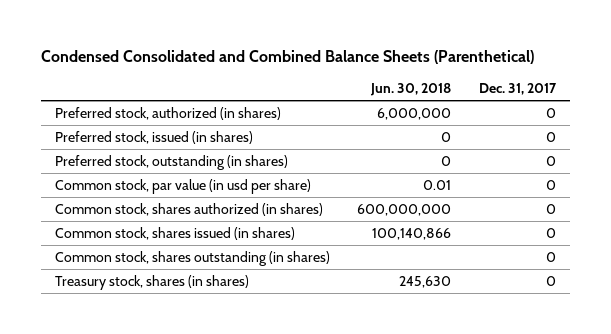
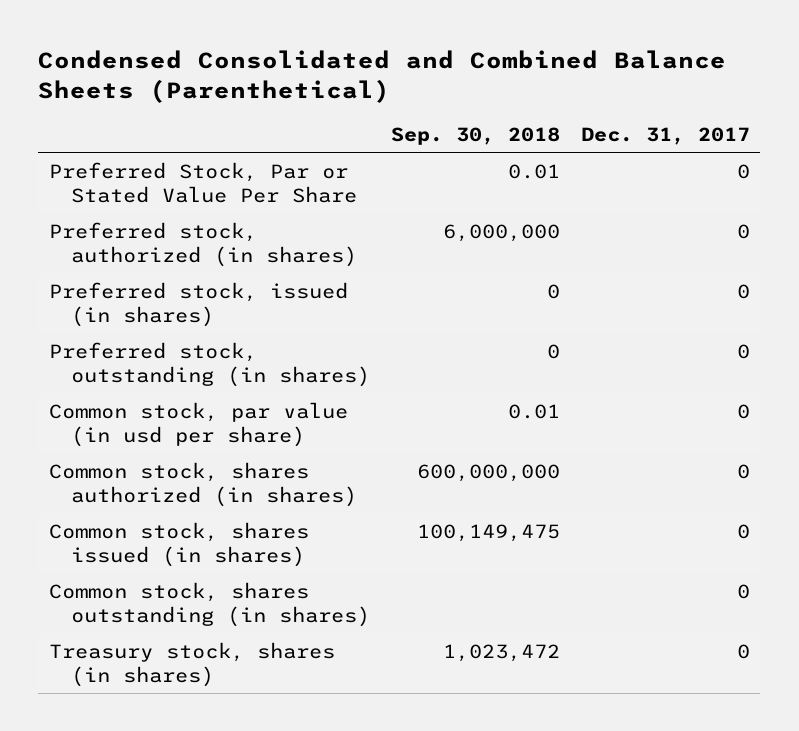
[370,83,452,97] Jun. 30, 2018 -> none
none -> [390,127,560,146] Sep. 30, 2018
none -> [48,161,357,204] Preferred Stock, Par or Stated Value Per Share

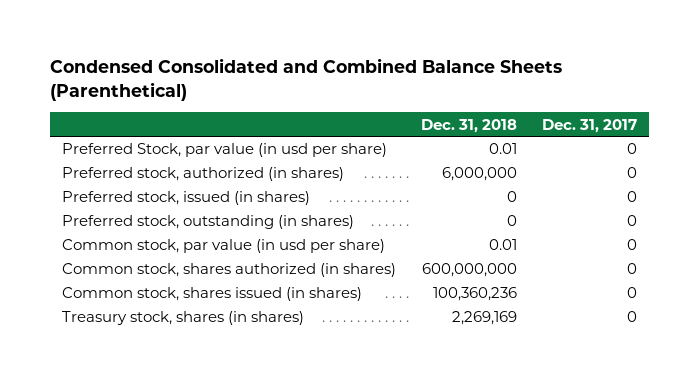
[390,127,560,146] Sep. 30, 2018 -> none
none -> [421,118,518,133] Dec. 31, 2018
[48,161,357,204] Preferred Stock, Par or Stated Value Per Share -> [62,143,388,158] Preferred Stock, par value (in usd per share)
[48,581,370,628] Common stock, shares outstanding (in shares) -> none

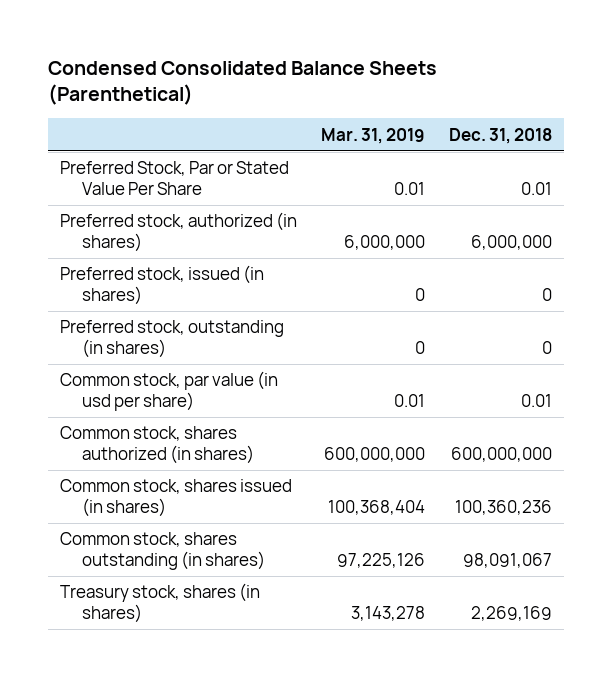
[49,58,562,102] Condensed Consolidated and Combined Balance Sheets (Parenthetical) -> [48,60,438,106] Condensed Consolidated Balance Sheets (Parenthetical)
[541,118,637,133] Dec. 31, 2017 -> none
none -> [320,127,425,144] Mar. 31, 2019
[62,143,388,158] Preferred Stock, par value (in usd per share) -> [60,161,290,195] Preferred Stock, Par or Stated Value Per Share
none -> [60,532,265,570] Common stock, shares outstanding (in shares)

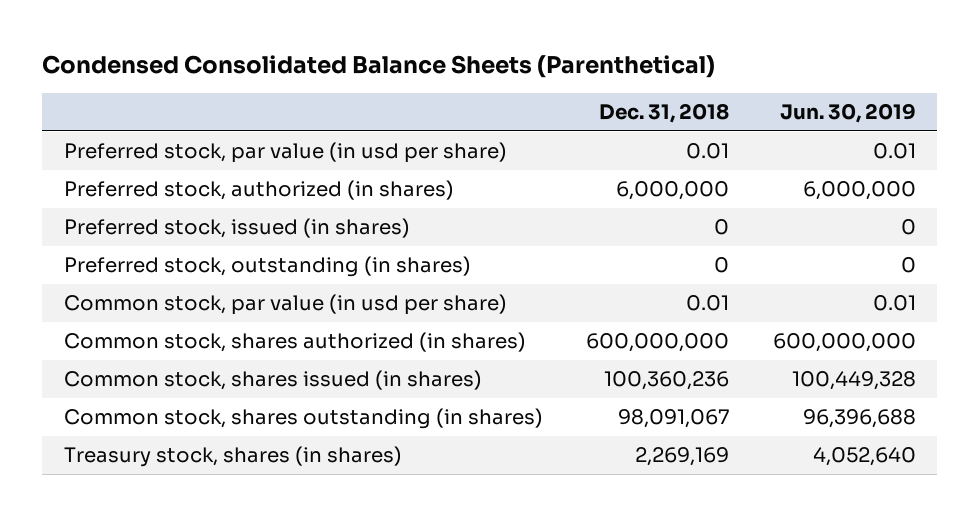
[320,127,425,144] Mar. 31, 2019 -> none
none -> [779,102,916,123] Jun. 30, 2019
[60,161,290,195] Preferred Stock, Par or Stated Value Per Share -> [63,142,507,164] Preferred stock, par value (in usd per share)

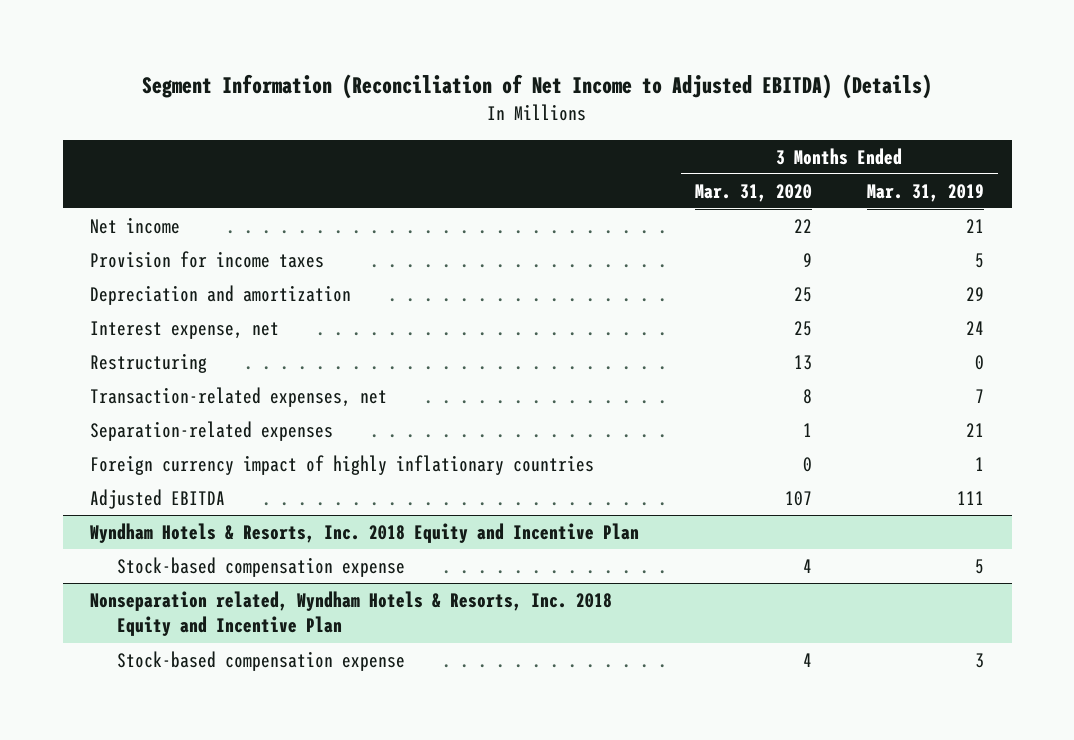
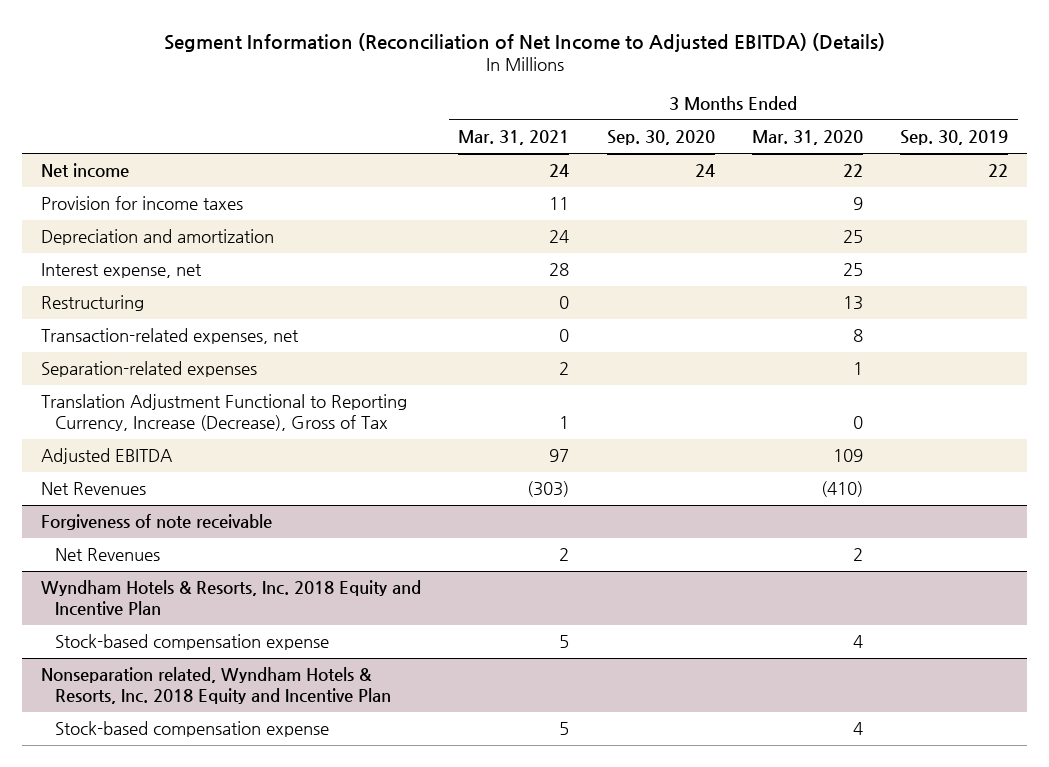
[866,183,984,202] Mar. 31, 2019 -> none
none -> [458,130,570,146] Mar. 31, 2021
none -> [606,130,715,146] Sep. 30, 2020
none -> [900,130,1009,146] Sep. 30, 2019
[90,454,595,475] Foreign currency impact of highly inflationary countries -> [40,394,407,432] Translation Adjustment Functional to Reporting Currency, Increase (Decrease), Gross of Tax
[784,490,812,506] 107 -> [832,449,863,463] 109
none -> [40,482,146,496] Net Revenues
none -> [40,514,272,531] Forgiveness of note receivable
none -> [55,548,161,562] Net Revenues

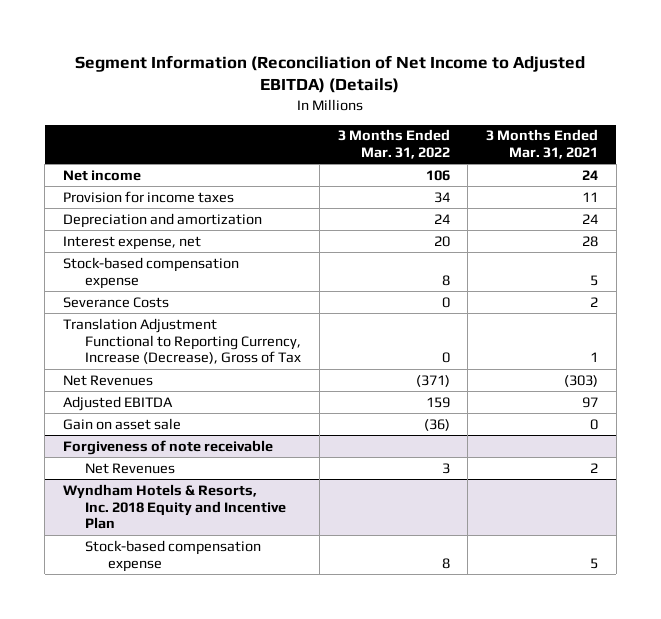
[606,130,715,146] Sep. 30, 2020 -> none
[751,130,863,146] Mar. 31, 2020 -> none
[900,130,1009,146] Sep. 30, 2019 -> none
none -> [337,129,450,160] 3 Months Ended Mar. 31, 2022
[40,295,144,312] Restructuring -> none
[40,328,299,345] Transaction-related expenses, net -> none
[40,361,257,378] Separation-related expenses -> none
none -> [63,256,240,289] Stock-based compensation expense
none -> [63,296,170,308] Severance Costs
[40,448,173,465] Adjusted EBITDA -> [63,395,174,411] Adjusted EBITDA
none -> [63,417,182,430] Gain on asset sale
[40,667,392,705] Nonseparation related, Wyndham Hotels & Resorts, Inc. 2018 Equity and Incentive Plan -> none
[55,721,330,738] Stock-based compensation expense -> none

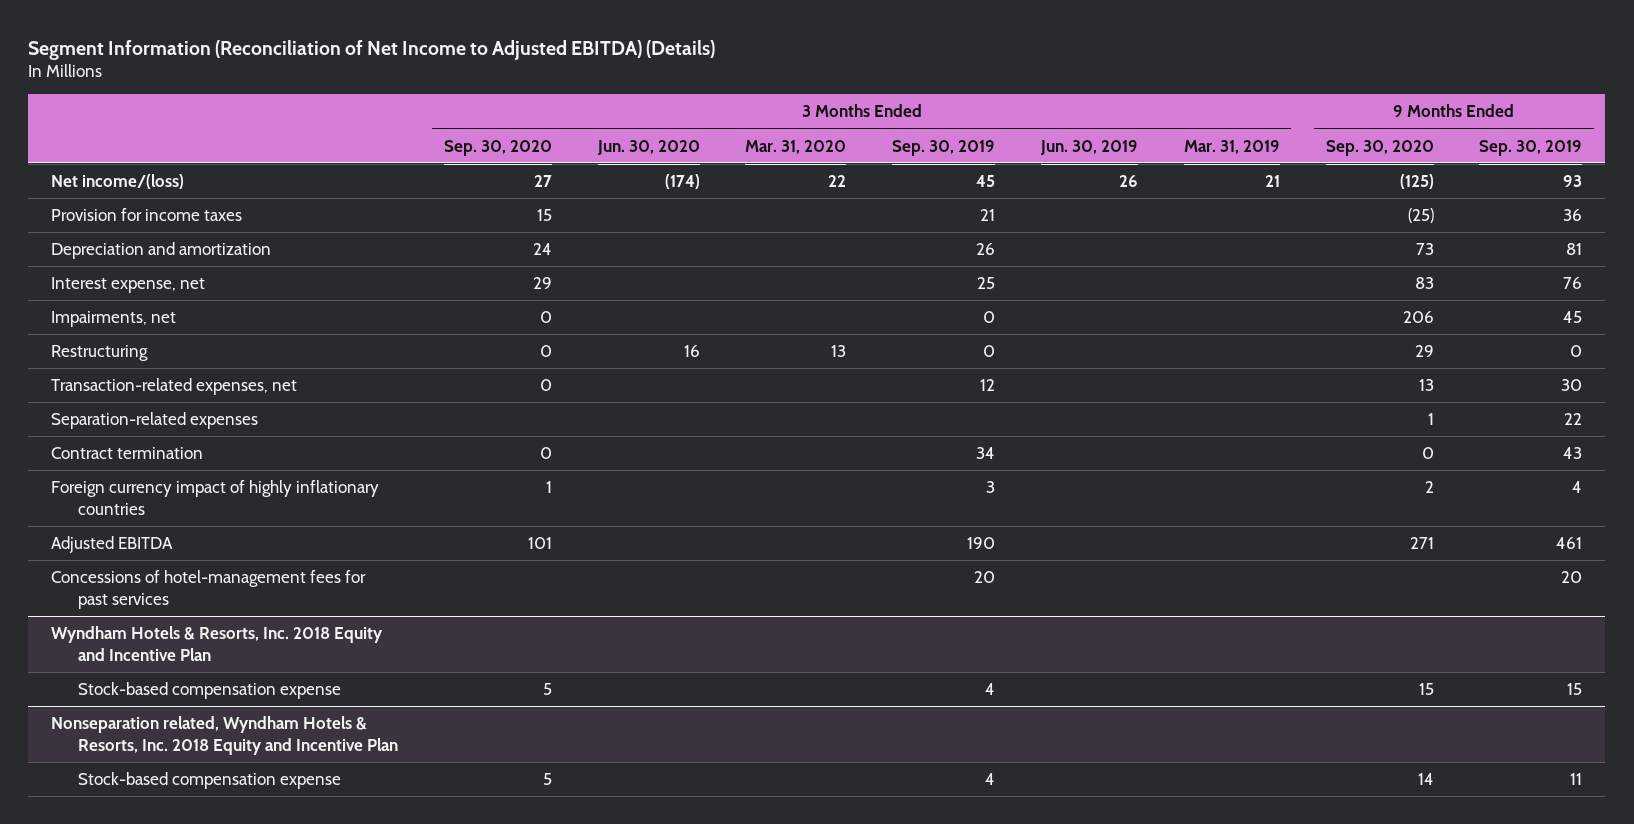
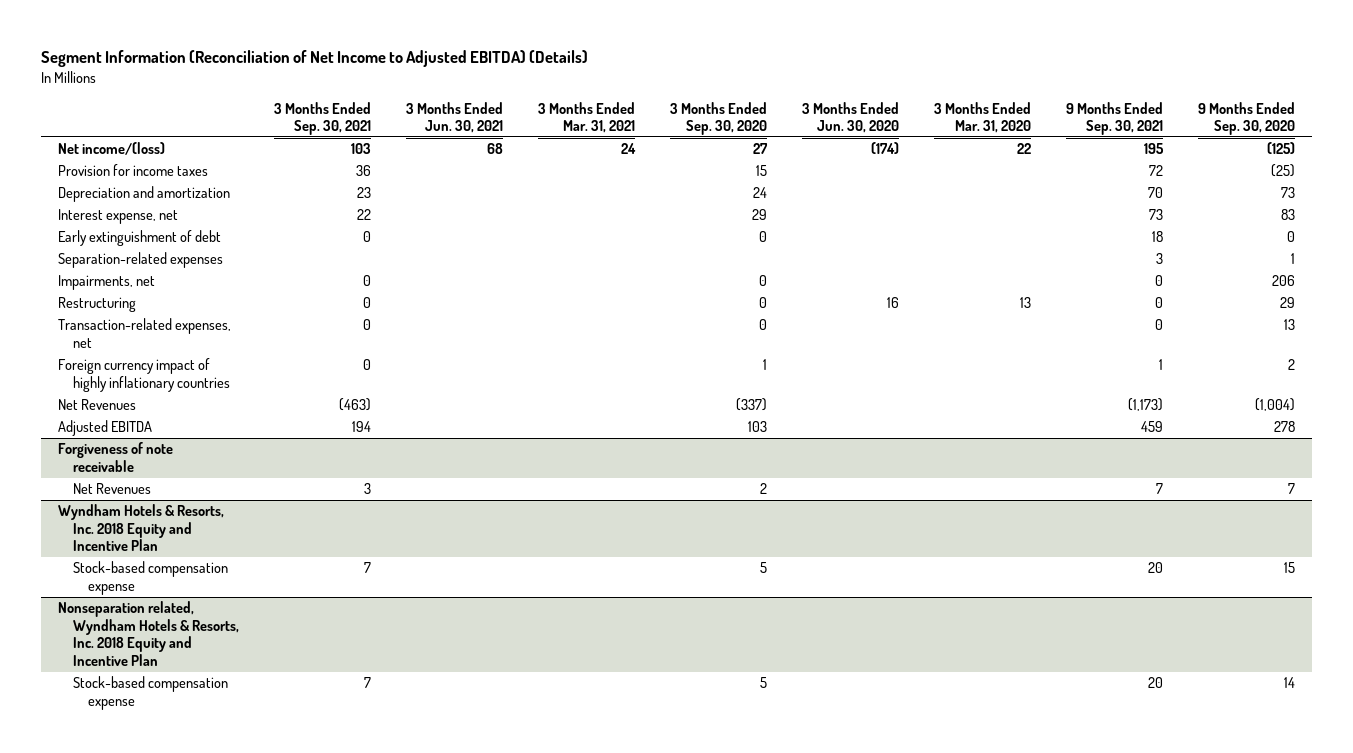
[892,139,996,156] Sep. 30, 2019 -> none
[1040,139,1139,155] Jun. 30, 2019 -> none
[1183,139,1280,154] Mar. 31, 2019 -> none
[1479,139,1583,156] Sep. 30, 2019 -> none
none -> [274,101,372,135] 3 Months Ended Sep. 30, 2021
none -> [406,101,504,133] 3 Months Ended Jun. 30, 2021
none -> [538,101,636,133] 3 Months Ended Mar. 31, 2021
none -> [1065,101,1163,135] 9 Months Ended Sep. 30, 2021
none -> [58,230,222,247] Early extinguishment of debt
[51,412,259,430] Separation-related expenses -> [58,252,224,269] Separation-related expenses
[51,447,204,460] Contract termination -> none
[51,570,367,609] Concessions of hotel-management fees for past services -> none
none -> [58,399,137,411] Net Revenues
[527,537,552,550] 101 -> [748,421,768,433] 103
[1409,537,1434,550] 271 -> [1273,421,1295,433] 278
none -> [58,442,174,472] Forgiveness of note receivable
none -> [73,483,152,495] Net Revenues

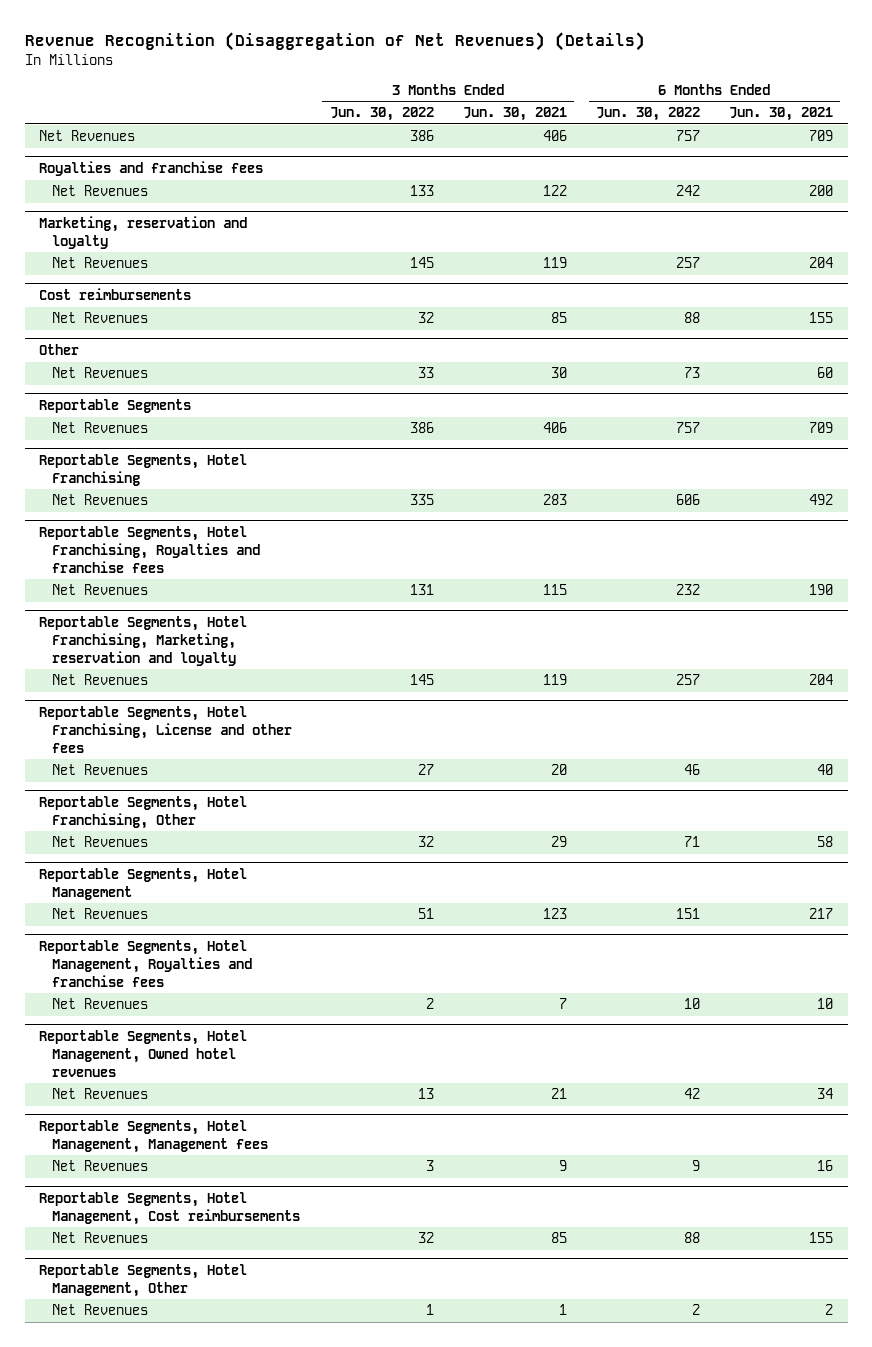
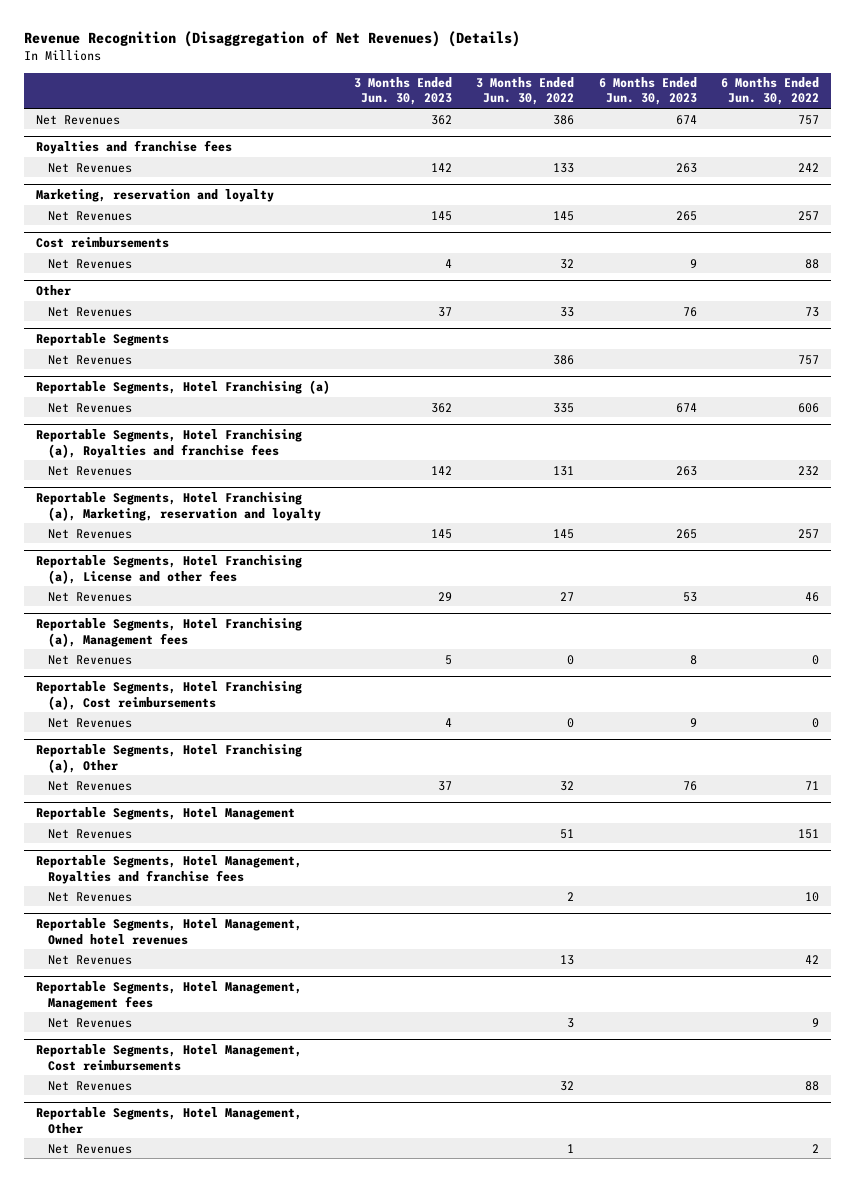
[462,107,567,122] Jun. 30, 2021 -> none
[729,107,834,122] Jun. 30, 2021 -> none
none -> [353,77,452,106] 3 Months Ended Jun. 30, 2023
none -> [598,77,697,106] 6 Months Ended Jun. 30, 2023
[39,454,248,486] Reportable Segments, Hotel Franchising -> [35,380,330,395] Reportable Segments, Hotel Franchising (a)
[39,526,261,573] Reportable Segments, Hotel Franchising, Royalties and franchise fees -> [35,429,302,458] Reportable Segments, Hotel Franchising (a), Royalties and franchise fees
[39,616,248,666] Reportable Segments, Hotel Franchising, Marketing, reservation and loyalty -> [35,492,321,521] Reportable Segments, Hotel Franchising (a), Marketing, reservation and loyalty
[39,706,293,753] Reportable Segments, Hotel Franchising, License and other fees -> [35,555,302,584] Reportable Segments, Hotel Franchising (a), License and other fees
none -> [35,618,302,647] Reportable Segments, Hotel Franchising (a), Management fees
none -> [47,654,132,665] Net Revenues
none -> [35,681,302,710] Reportable Segments, Hotel Franchising (a), Cost reimbursements
none -> [47,717,132,728] Net Revenues
[39,796,248,829] Reportable Segments, Hotel Franchising, Other -> [35,744,302,773] Reportable Segments, Hotel Franchising (a), Other

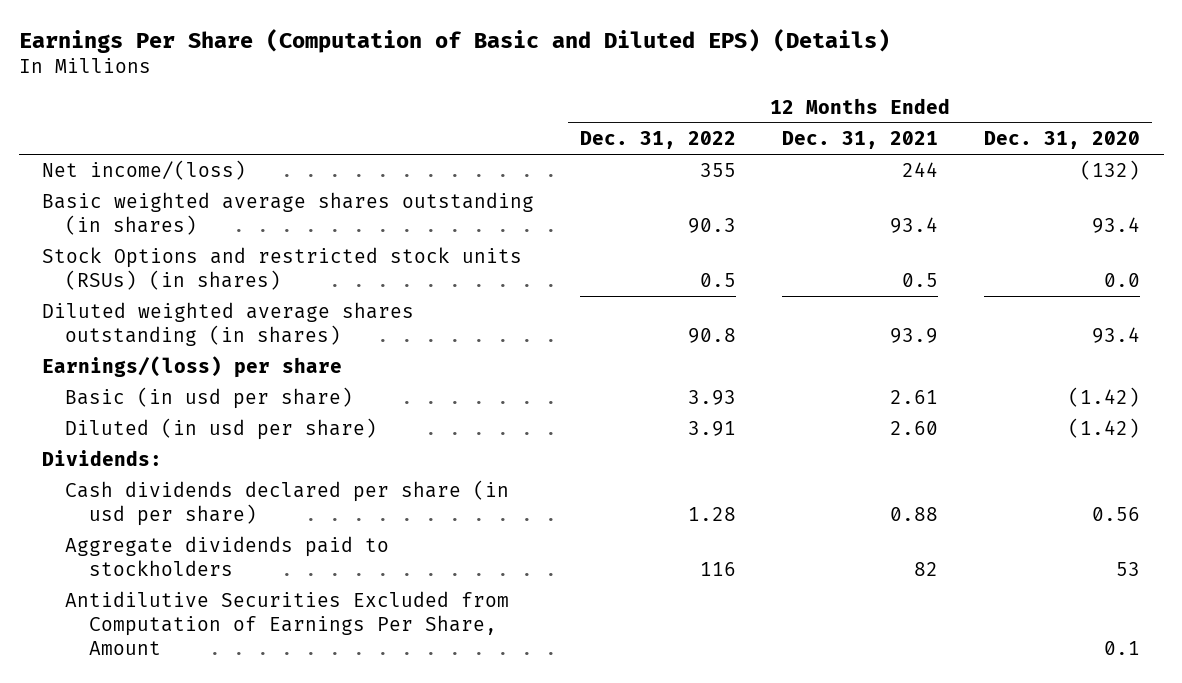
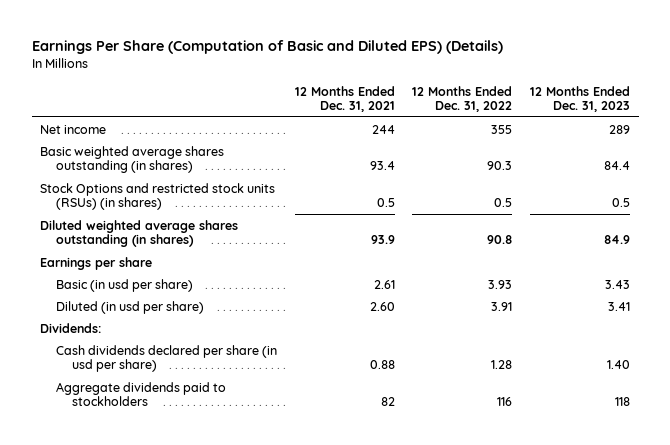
[984,131,1141,150] Dec. 31, 2020 -> none
none -> [529,85,630,112] 12 Months Ended Dec. 31, 2023
[41,160,246,181] Net income/(loss) -> [40,124,107,134] Net income
[41,356,342,379] Earnings/(loss) per share -> [40,256,153,270] Earnings per share
[65,591,510,656] Antidilutive Securities Excluded from Computation of Earnings Per Share, Amount -> none

